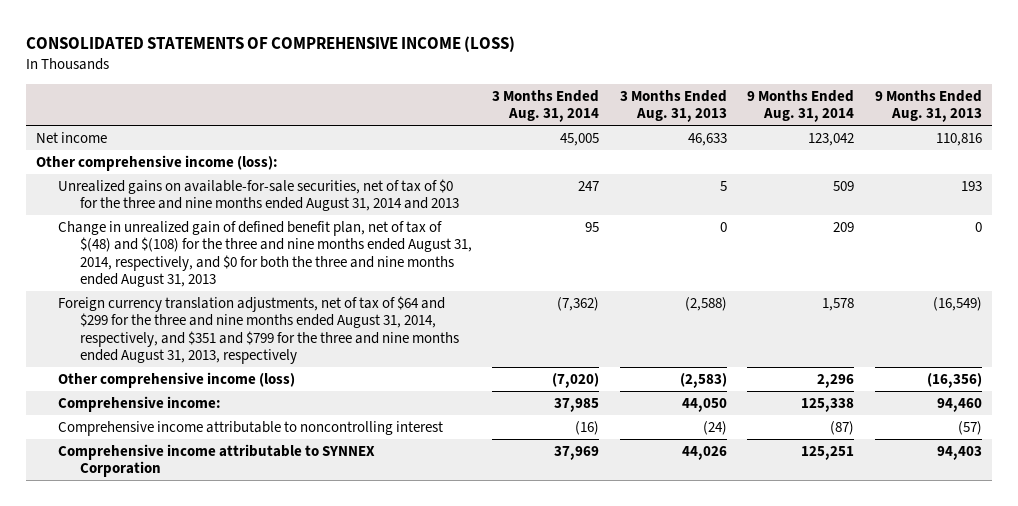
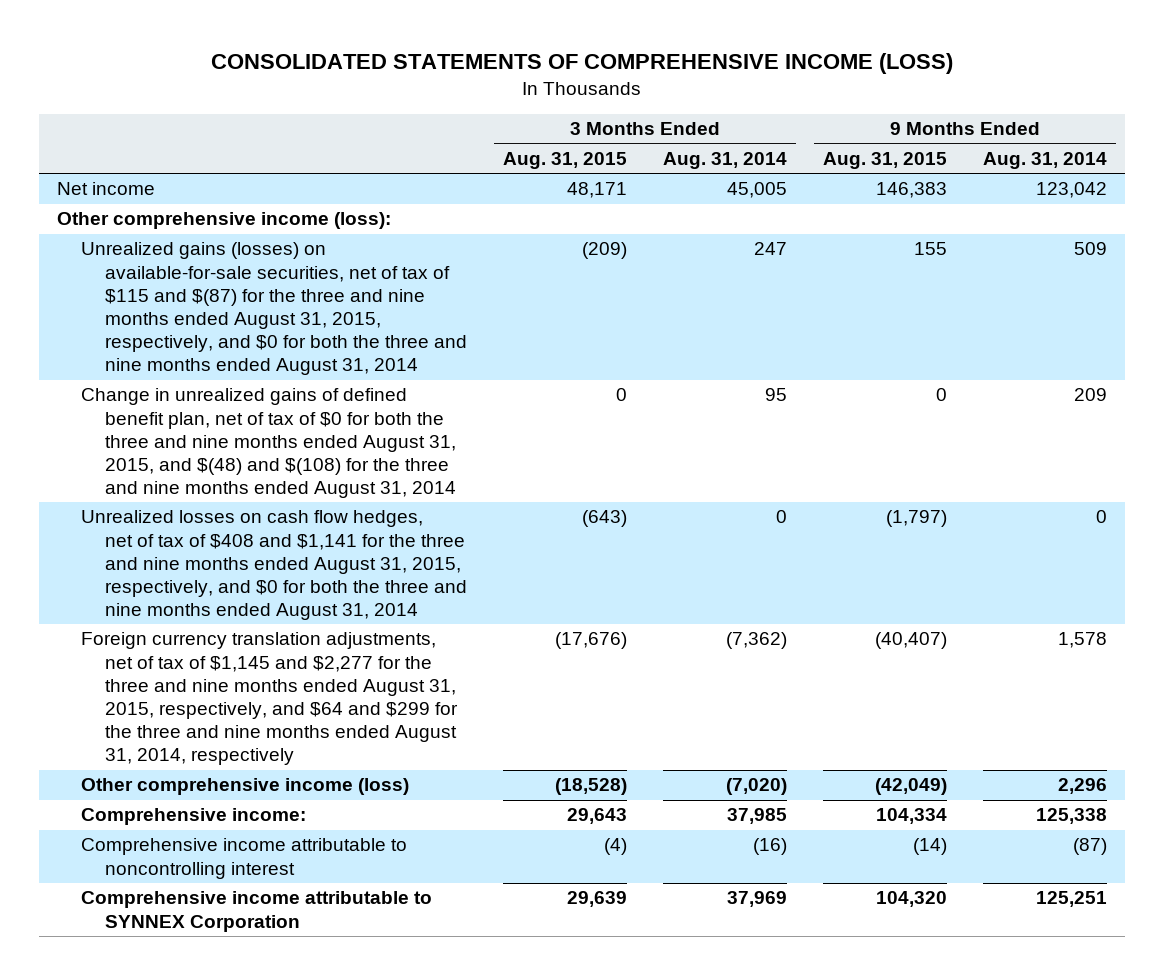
[619,89,727,123] 3 Months Ended Aug. 31, 2013 -> none
[874,89,982,123] 9 Months Ended Aug. 31, 2013 -> none
none -> [503,151,628,169] Aug. 31, 2015
none -> [823,151,948,169] Aug. 31, 2015
[58,178,459,212] Unrealized gains on available-for-sale securities, net of tax of $0 for the three and nine months ended August 31, 2014 and 2013 -> [81,242,468,376] Unrealized gains (losses) on available-for-sale securities, net of tax of $115 and $(87) for the three and nine months ended August 31, 2015, respectively, and $0 for both the three and nine months ended August 31, 2014
[58,220,472,288] Change in unrealized gain of defined benefit plan, net of tax of $(48) and $(108) for the three and nine months ended August 31, 2014, respectively, and $0 for both the three and nine months ended August 31, 2013 -> [81,388,457,499] Change in unrealized gains of defined benefit plan, net of tax of $0 for both the three and nine months ended August 31, 2015, and $(48) and $(108) for the three and nine months ended August 31, 2014
none -> [81,510,468,621] Unrealized losses on cash flow hedges, net of tax of $408 and $1,141 for the three and nine months ended August 31, 2015, respectively, and $0 for both the three and nine months ended August 31, 2014
[58,295,459,365] Foreign currency translation adjustments, net of tax of $64 and $299 for the three and nine months ended August 31, 2014, respectively, and $351 and $799 for the three and nine months ended August 31, 2013, respectively -> [81,632,459,766] Foreign currency translation adjustments, net of tax of $1,145 and $2,277 for the three and nine months ended August 31, 2015, respectively, and $64 and $299 for the three and nine months ended August 31, 2014, respectively

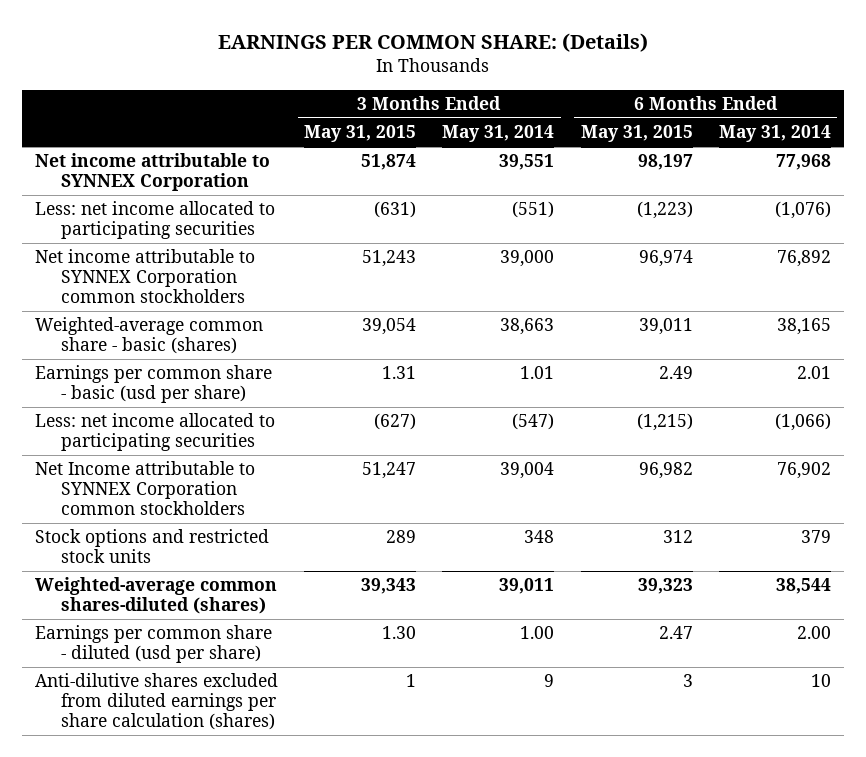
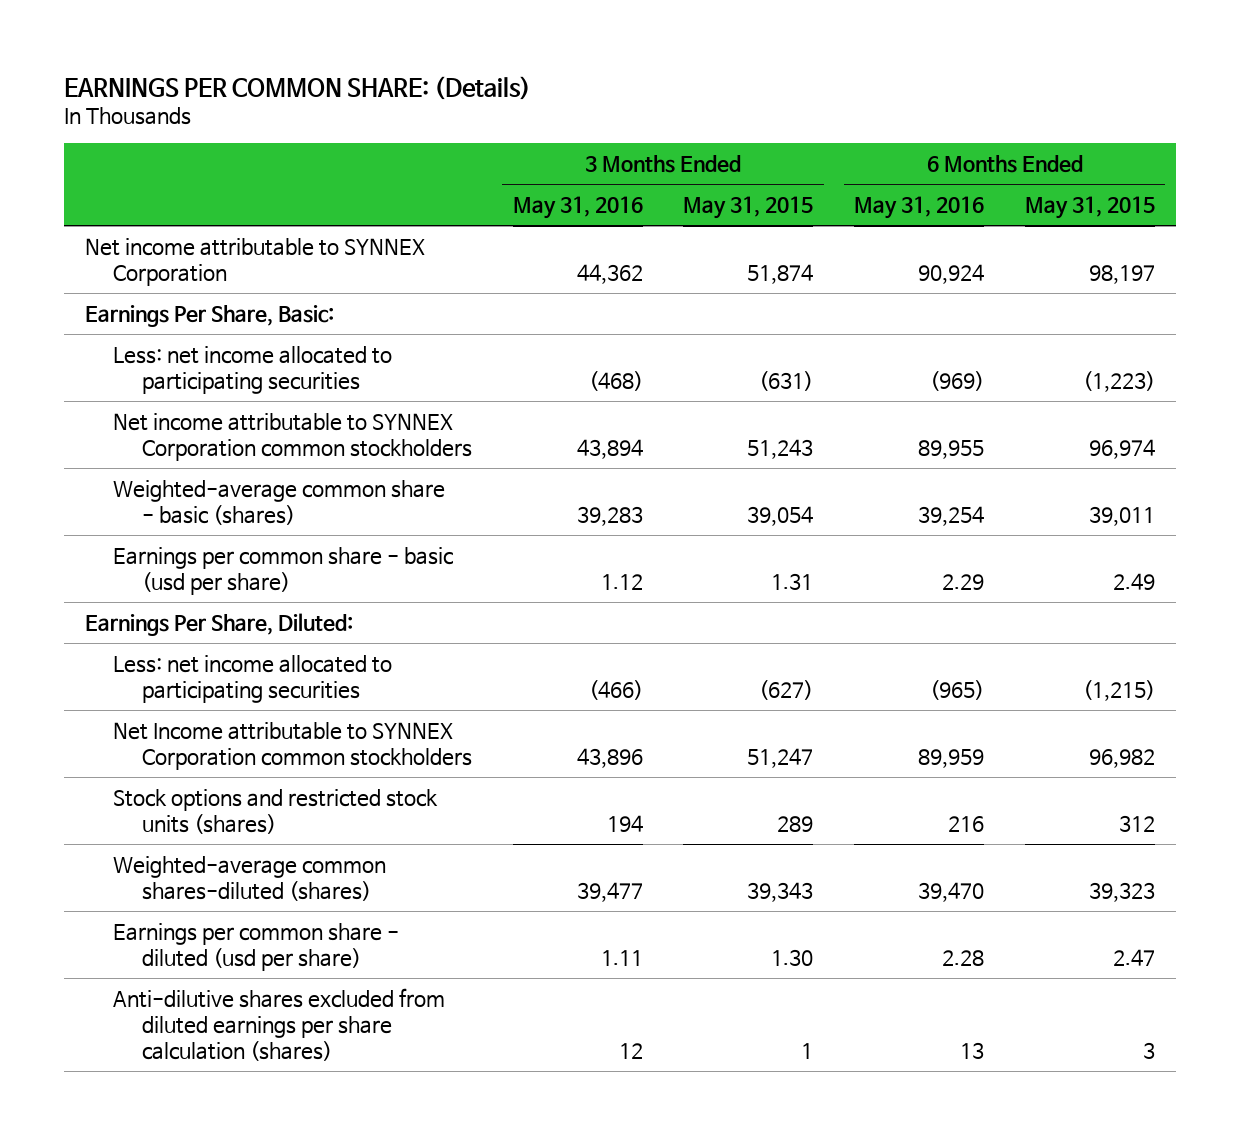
[442,125,555,143] May 31, 2014 -> none
[718,125,831,143] May 31, 2014 -> none
none -> [512,196,643,220] May 31, 2016
none -> [854,196,985,220] May 31, 2016
none -> [84,304,334,327] Earnings Per Share, Basic:
none -> [84,612,353,636] Earnings Per Share, Diluted:
[35,529,270,564] Stock options and restricted stock units -> [113,788,439,834] Stock options and restricted stock units (shares)

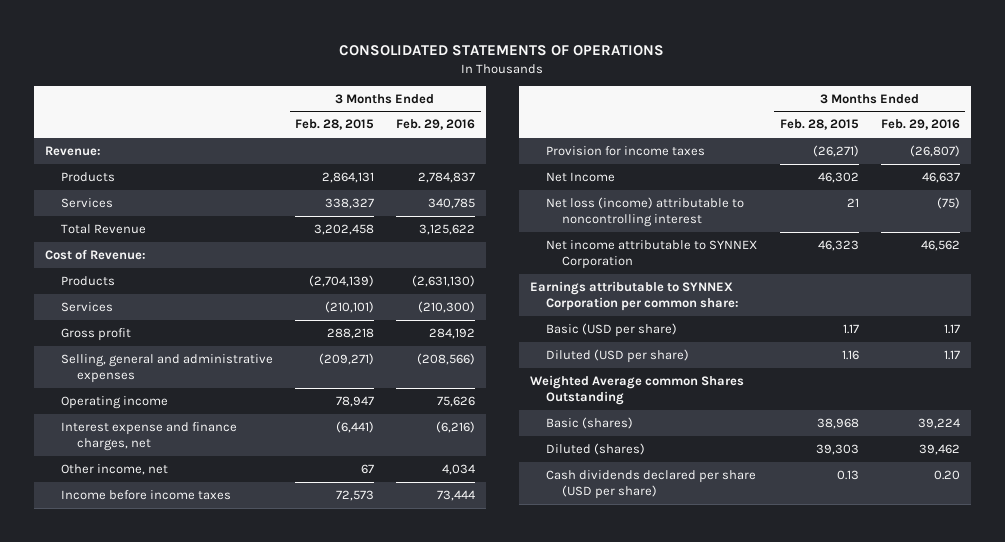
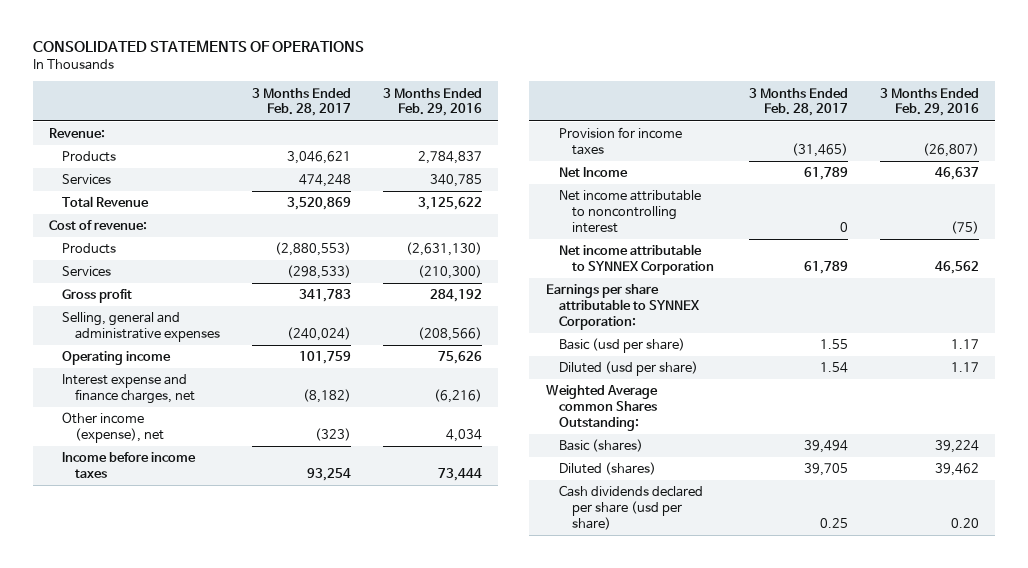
[295,119,375,131] Feb. 28, 2015 -> none
none -> [252,87,352,117] 3 Months Ended Feb. 28, 2017
[45,248,147,260] Cost of Revenue: -> [48,220,147,231] Cost of revenue:
[61,463,169,475] Other income, net -> [61,412,165,444] Other income (expense), net
[545,196,744,228] Net loss (income) attributable to noncontrolling interest -> [558,190,701,233] Net income attributable to noncontrolling interest
[529,280,739,312] Earnings attributable to SYNNEX Corporation per common share: -> [545,284,700,330] Earnings per share attributable to SYNNEX Corporation:
[545,322,677,337] Basic (USD per share) -> [558,338,685,354] Basic (usd per share)
[545,348,689,363] Diluted (USD per share) -> [558,361,698,377] Diluted (usd per share)
[529,374,744,406] Weighted Average common Shares Outstanding -> [545,385,658,431] Weighted Average common Shares Outstanding:
[545,469,756,500] Cash dividends declared per share (USD per share) -> [558,485,703,530] Cash dividends declared per share (usd per share)

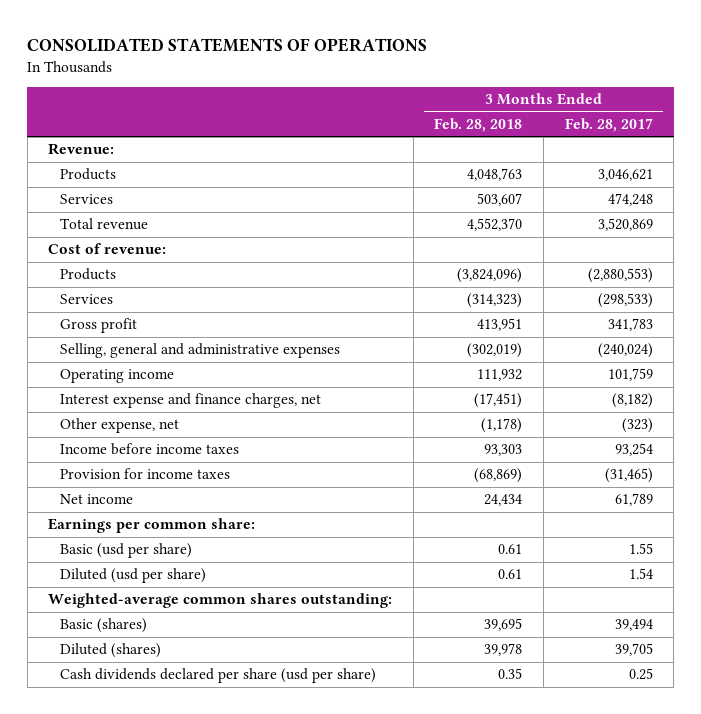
[383,87,483,117] 3 Months Ended Feb. 29, 2016 -> none
none -> [434,117,523,132] Feb. 28, 2018
[61,196,149,208] Total Revenue -> [60,218,149,231] Total revenue
[61,412,165,444] Other income (expense), net -> [60,418,180,434] Other expense, net
[558,190,701,233] Net income attributable to noncontrolling interest -> none
[558,244,714,276] Net income attributable to SYNNEX Corporation -> none
[558,167,628,178] Net Income -> [60,494,134,505] Net income
[545,284,700,330] Earnings per share attributable to SYNNEX Corporation: -> [48,518,256,534] Earnings per common share:
[545,385,658,431] Weighted Average common Shares Outstanding: -> [48,593,393,609] Weighted-average common shares outstanding:

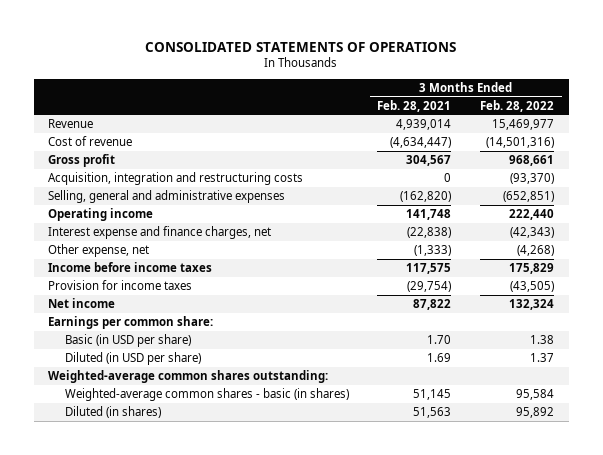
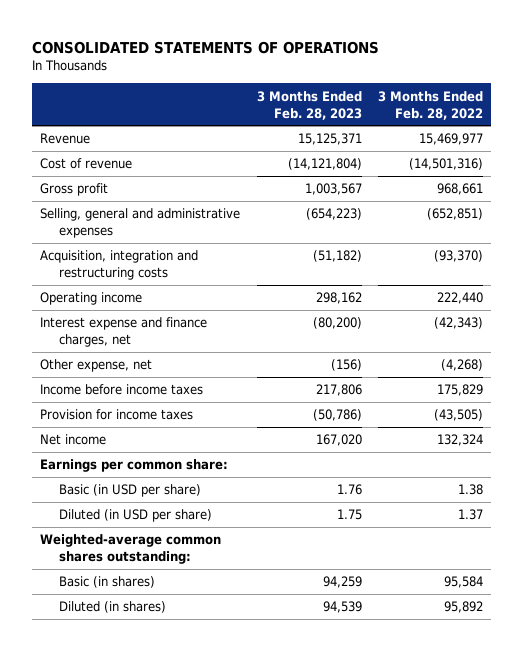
[377,99,452,112] Feb. 28, 2021 -> none
none -> [256,90,362,120] 3 Months Ended Feb. 28, 2023
[48,171,304,185] Acquisition, integration and restructuring costs -> [40,250,199,281] Acquisition, integration and restructuring costs
[64,387,349,401] Weighted-average common shares - basic (in shares) -> [58,576,155,589] Basic (in shares)

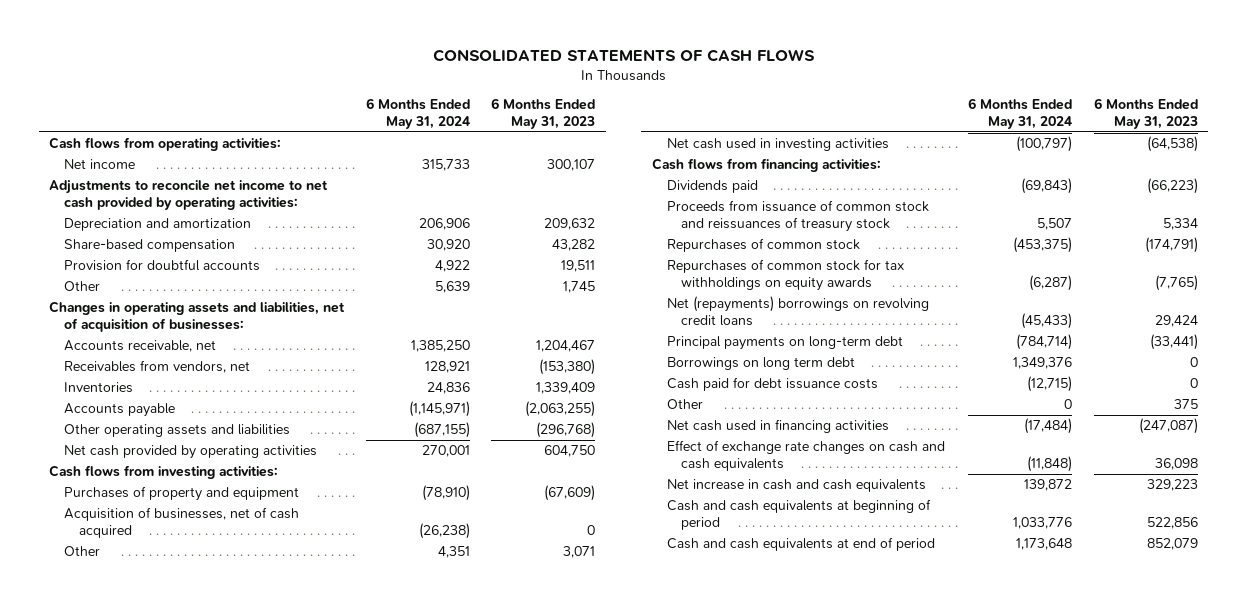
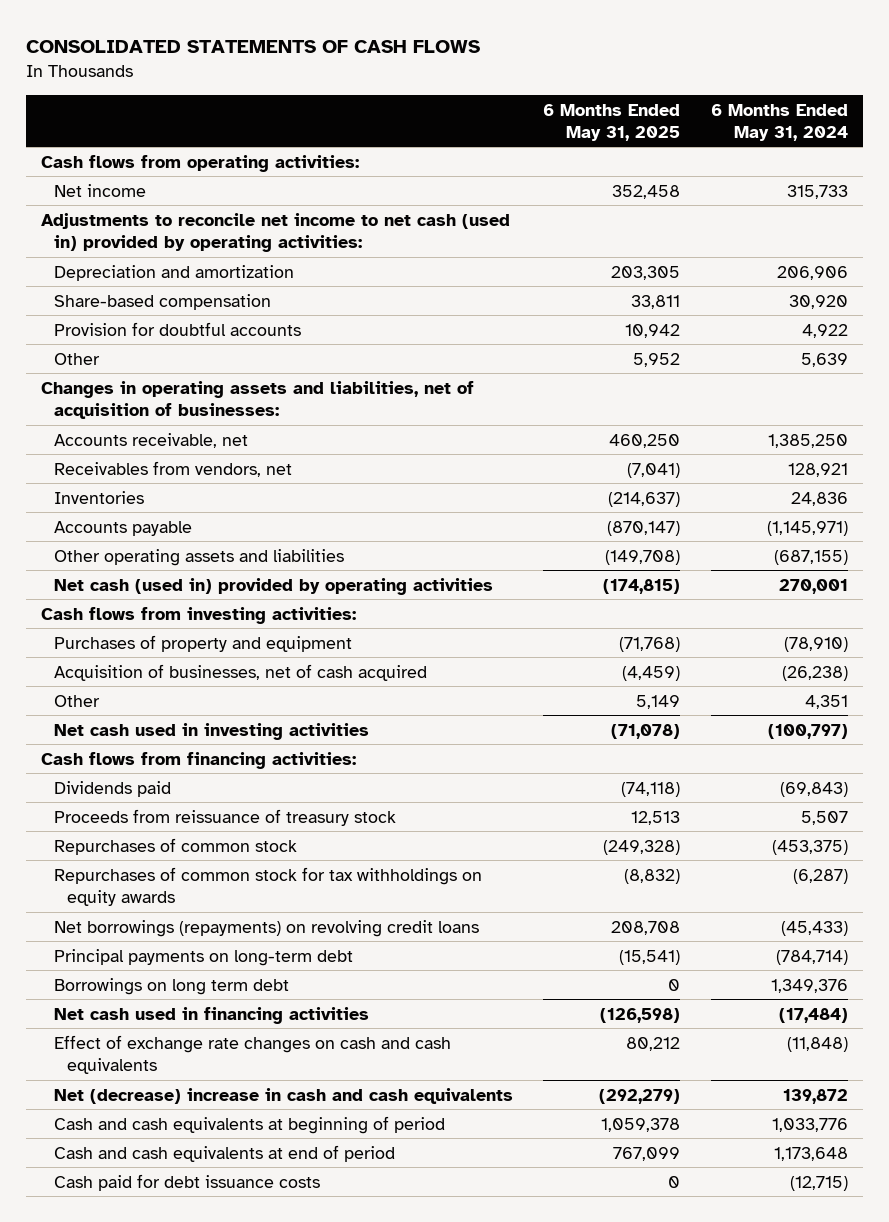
[491,98,596,130] 6 Months Ended May 31, 2023 -> none
none -> [543,103,681,141] 6 Months Ended May 31, 2025
[49,180,329,211] Adjustments to reconcile net income to net cash provided by operating activities: -> [41,212,511,252] Adjustments to reconcile net income to net cash (used in) provided by operating activities:
[64,445,318,460] Net cash provided by operating activities -> [54,577,494,595] Net cash (used in) provided by operating activities
[666,200,929,233] Proceeds from issuance of common stock and reissuances of treasury stock -> [54,808,397,826] Proceeds from reissuance of treasury stock
[666,296,929,327] Net (repayments) borrowings on revolving credit loans -> [54,919,480,937] Net borrowings (repayments) on revolving credit loans
[666,399,703,410] Other -> none
[666,479,926,493] Net increase in cash and cash equivalents -> [54,1087,514,1104] Net (decrease) increase in cash and cash equivalents
[666,377,878,392] Cash paid for debt issuance costs -> [54,1173,321,1191] Cash paid for debt issuance costs

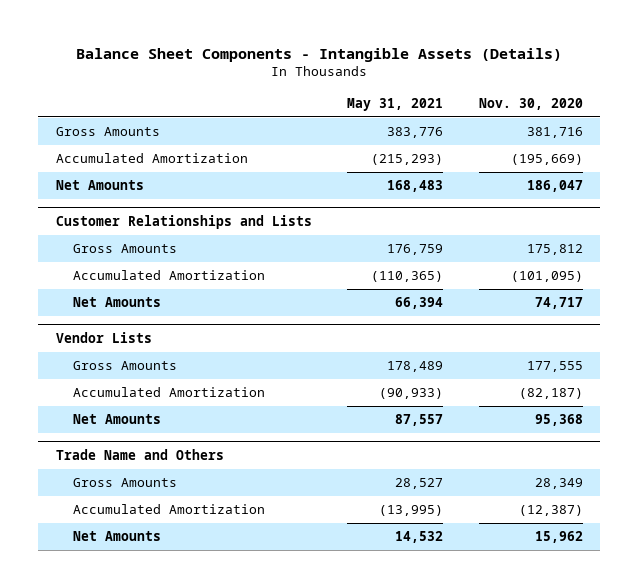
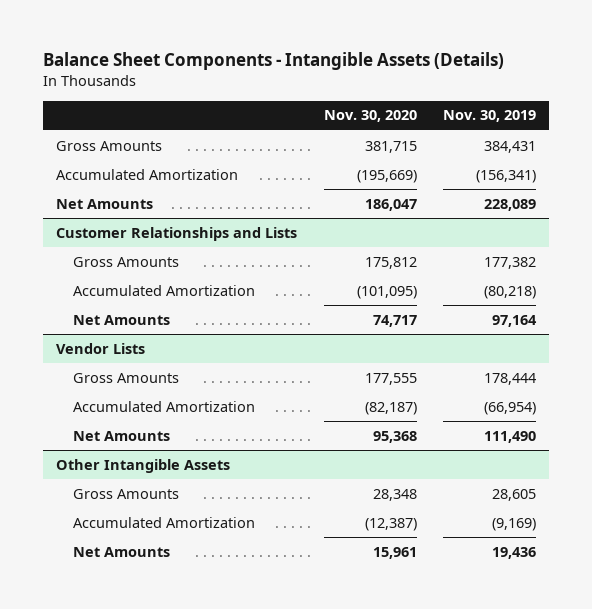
[347,97,444,111] May 31, 2021 -> none
none -> [442,110,536,123] Nov. 30, 2019
[526,127,583,139] 381,716 -> [364,140,417,153] 381,715
[56,448,225,460] Trade Name and Others -> none
none -> [56,458,231,473] Other Intangible Assets
[534,478,583,490] 28,349 -> [372,488,417,501] 28,348
[534,531,583,544] 15,962 -> [372,546,417,559] 15,961

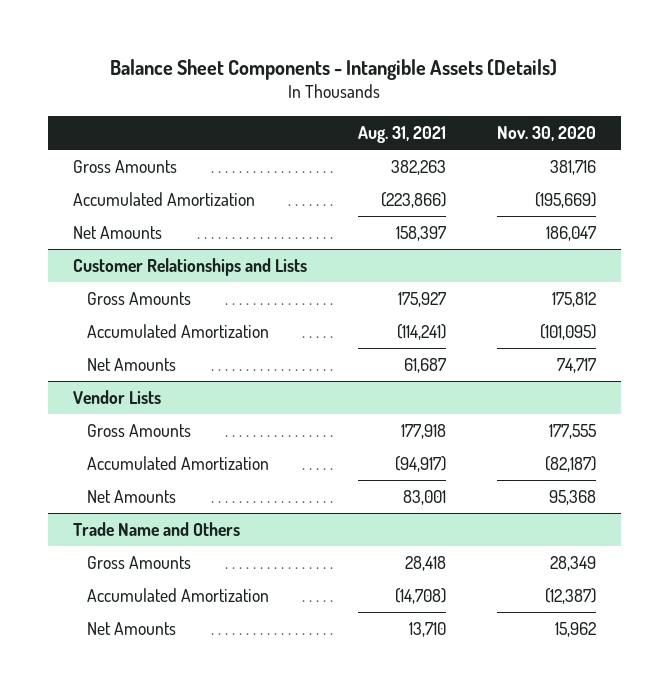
[442,110,536,123] Nov. 30, 2019 -> none
none -> [357,125,446,143] Aug. 31, 2021
[364,140,417,153] 381,715 -> [549,159,596,175] 381,716
[56,458,231,473] Other Intangible Assets -> none
none -> [73,521,241,536] Trade Name and Others
[372,488,417,501] 28,348 -> [549,555,596,571] 28,349
[372,546,417,559] 15,961 -> [554,621,596,637] 15,962

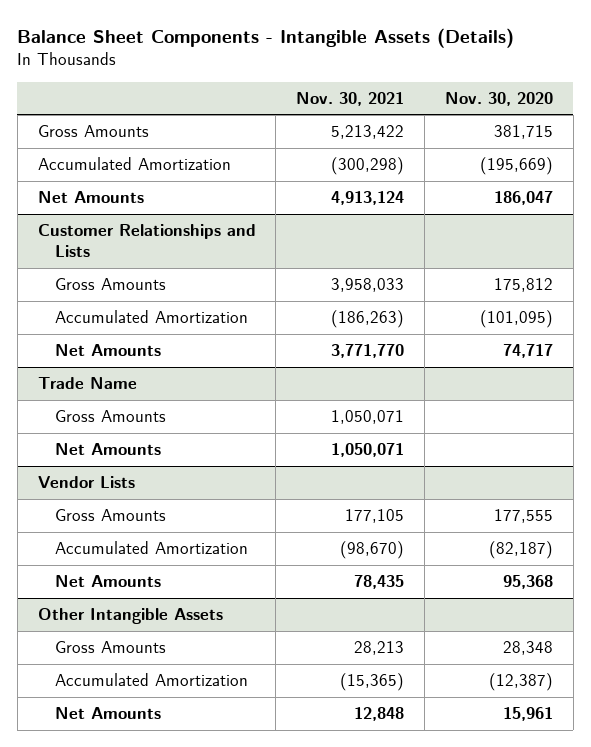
[357,125,446,143] Aug. 31, 2021 -> none
none -> [296,91,405,106] Nov. 30, 2021
[549,159,596,175] 381,716 -> [494,125,554,140] 381,715
none -> [37,377,137,390] Trade Name
none -> [54,410,166,423] Gross Amounts
none -> [54,443,161,456] Net Amounts
[73,521,241,536] Trade Name and Others -> none
none -> [37,608,223,625] Other Intangible Assets
[549,555,596,571] 28,349 -> [503,641,554,656] 28,348
[554,621,596,637] 15,962 -> [503,707,554,722] 15,961

